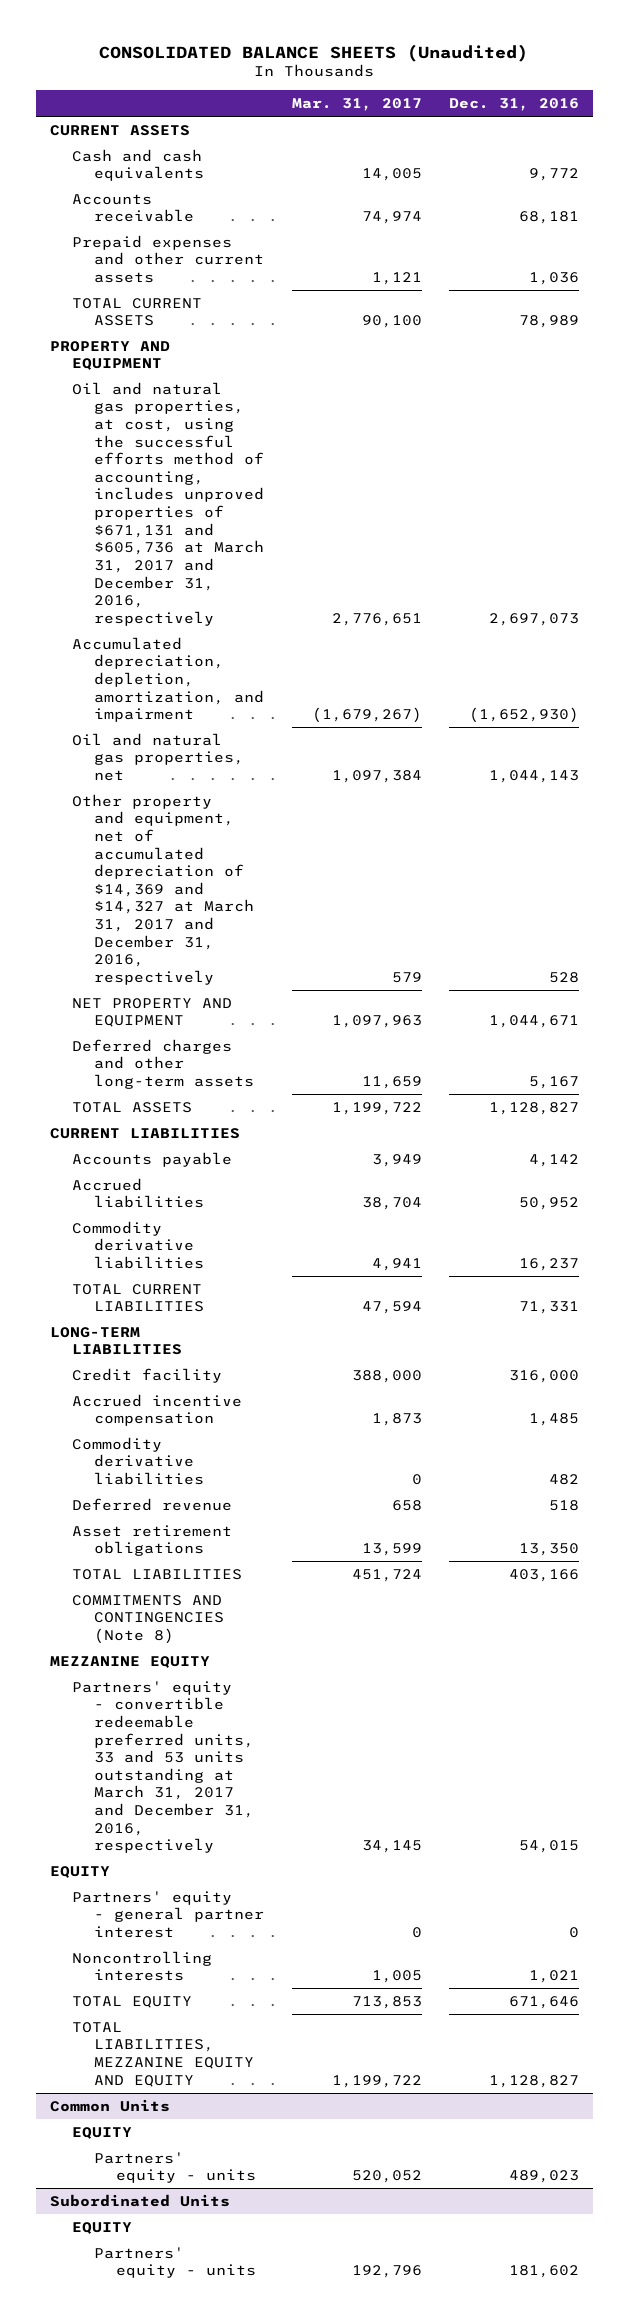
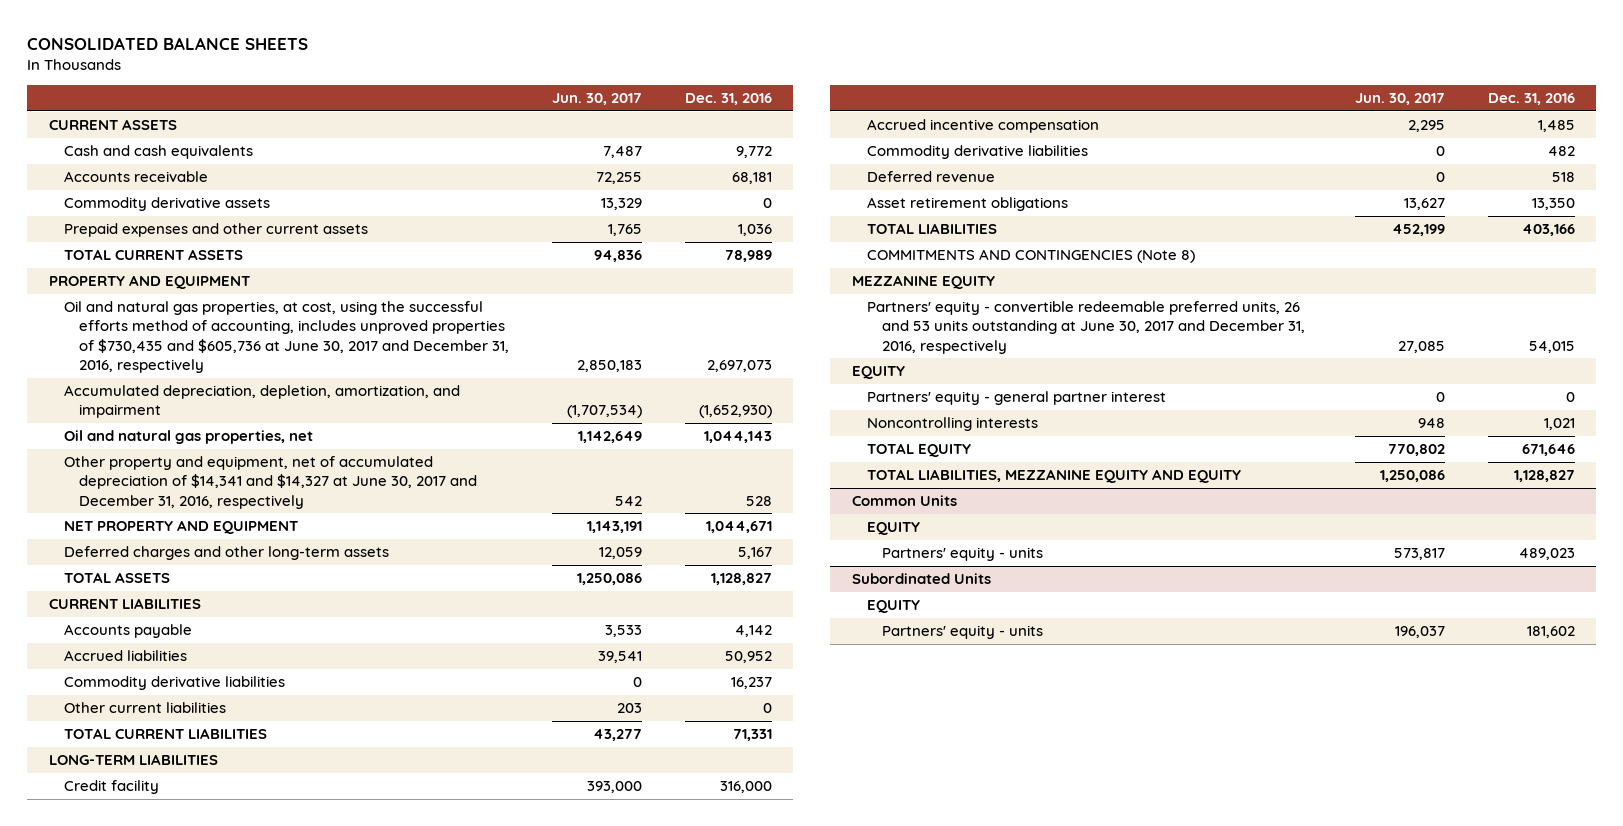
[99,43,529,62] CONSOLIDATED BALANCE SHEETS (Unaudited) -> [26,37,308,51] CONSOLIDATED BALANCE SHEETS
[291,98,422,112] Mar. 31, 2017 -> none
none -> [551,93,642,106] Jun. 30, 2017
none -> [63,197,270,212] Commodity derivative assets
[71,381,265,626] Oil and natural gas properties, at cost, using the successful efforts method of accounting, includes unproved properties of $671,131 and $605,736 at March 31, 2017 and December 31, 2016, respectively -> [63,301,509,374] Oil and natural gas properties, at cost, using the successful efforts method of accounting, includes unproved properties of $730,435 and $605,736 at June 30, 2017 and December 31, 2016, respectively
[71,793,255,985] Other property and equipment, net of accumulated depreciation of $14,369 and $14,327 at March 31, 2017 and December 31, 2016, respectively -> [63,456,477,509] Other property and equipment, net of accumulated depreciation of $14,341 and $14,327 at June 30, 2017 and December 31, 2016, respectively
none -> [63,702,226,714] Other current liabilities
[71,1680,255,1854] Partners' equity - convertible redeemable preferred units, 33 and 53 units outstanding at March 31, 2017 and December 31, 2016, respectively -> [866,301,1305,354] Partners' equity - convertible redeemable preferred units, 26 and 53 units outstanding at June 30, 2017 and December 31, 2016, respectively

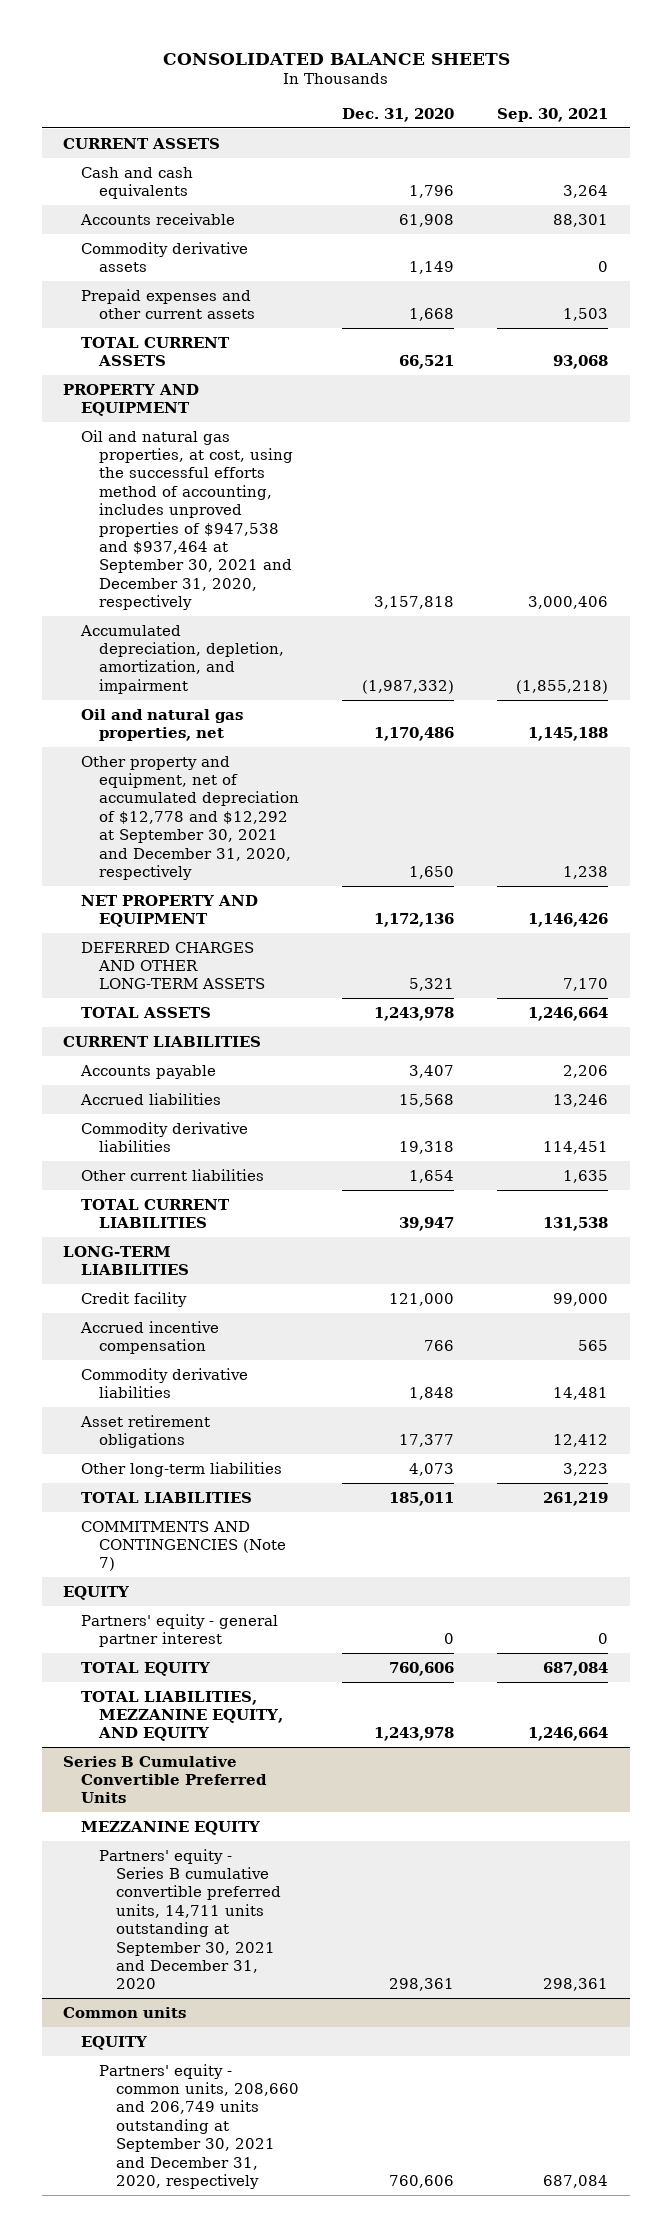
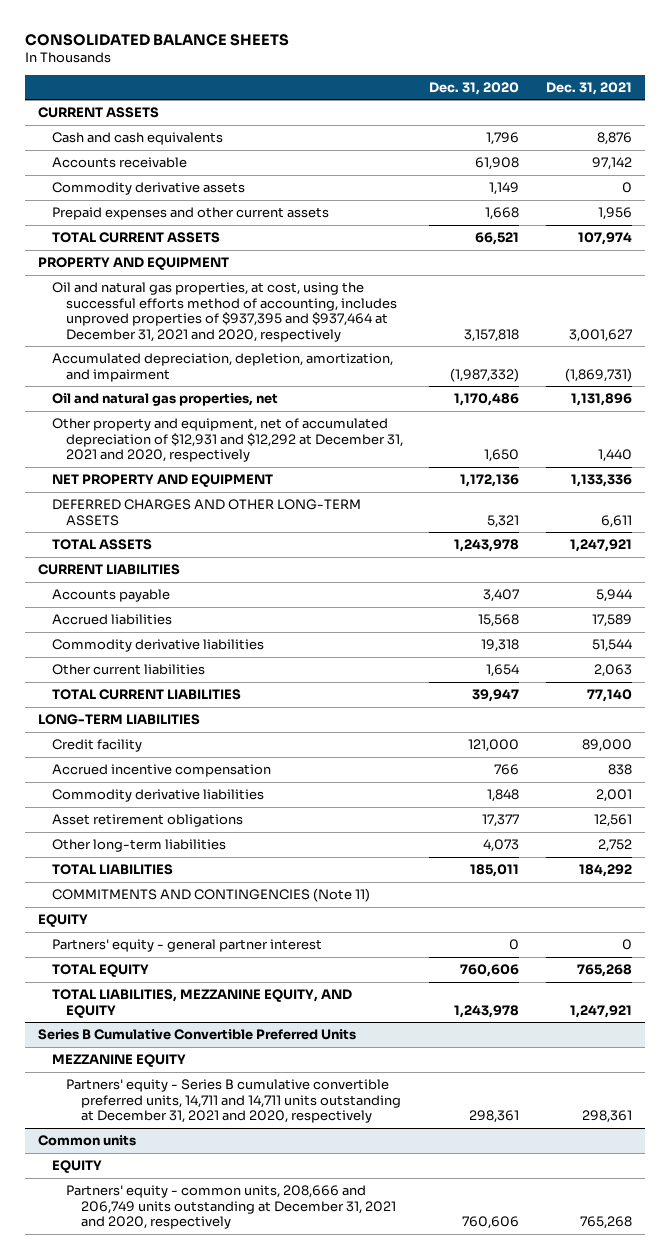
[497,107,609,122] Sep. 30, 2021 -> none
none -> [545,81,632,95] Dec. 31, 2021
[80,429,293,611] Oil and natural gas properties, at cost, using the successful efforts method of accounting, includes unproved properties of $947,538 and $937,464 at September 30, 2021 and December 31, 2020, respectively -> [52,282,398,342] Oil and natural gas properties, at cost, using the successful efforts method of accounting, includes unproved properties of $937,395 and $937,464 at December 31, 2021 and 2020, respectively
[80,755,299,880] Other property and equipment, net of accumulated depreciation of $12,778 and $12,292 at September 30, 2021 and December 31, 2020, respectively -> [52,418,404,463] Other property and equipment, net of accumulated depreciation of $12,931 and $12,292 at December 31, 2021 and 2020, respectively
[80,1520,286,1572] COMMITMENTS AND CONTINGENCIES (Note 7) -> [52,888,371,903] COMMITMENTS AND CONTINGENCIES (Note 11)
[98,1848,282,1990] Partners' equity - Series B cumulative convertible preferred units, 14,711 units outstanding at September 30, 2021 and December 31, 2020 -> [66,1079,401,1124] Partners' equity - Series B cumulative convertible preferred units, 14,711 and 14,711 units outstanding at December 31, 2021 and 2020, respectively
[98,2063,300,2189] Partners' equity - common units, 208,660 and 206,749 units outstanding at September 30, 2021 and December 31, 2020, respectively -> [66,1185,396,1230] Partners' equity - common units, 208,666 and 206,749 units outstanding at December 31, 2021 and 2020, respectively

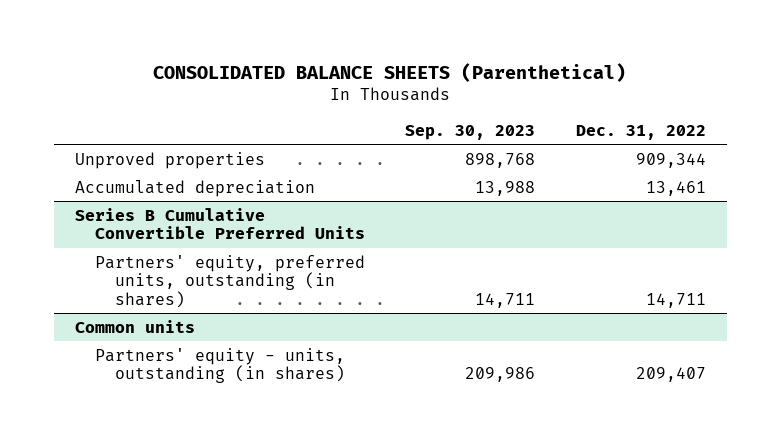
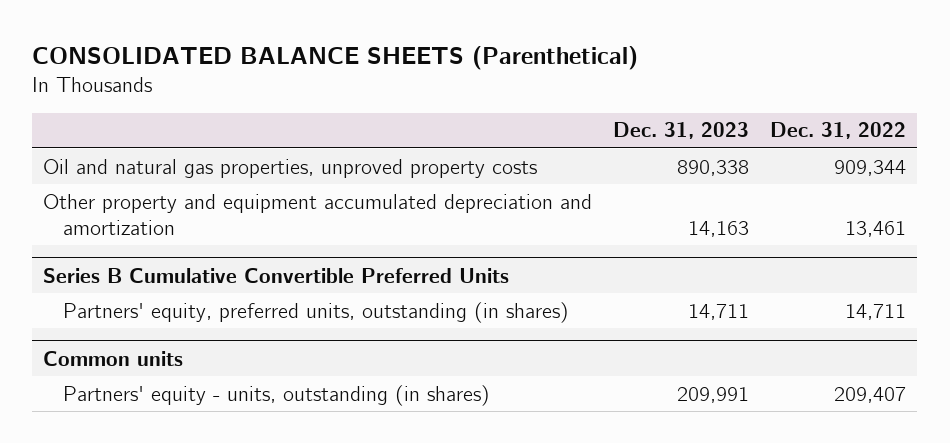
[405,124,536,140] Sep. 30, 2023 -> none
none -> [613,122,750,140] Dec. 31, 2023
[74,151,265,169] Unproved properties -> [43,158,538,178] Oil and natural gas properties, unproved property costs
[74,179,315,197] Accumulated depreciation -> [43,193,593,235] Other property and equipment accumulated depreciation and amortization

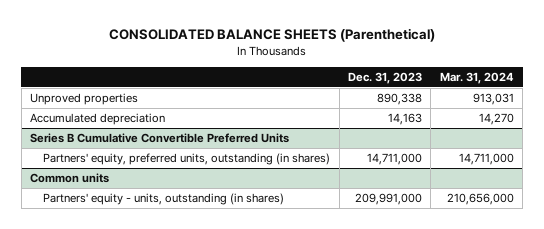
[770,122,907,140] Dec. 31, 2022 -> none
none -> [439,71,514,84] Mar. 31, 2024
[43,158,538,178] Oil and natural gas properties, unproved property costs -> [30,93,139,106] Unproved properties
[43,193,593,235] Other property and equipment accumulated depreciation and amortization -> [30,113,166,126] Accumulated depreciation
[688,303,750,320] 14,711 -> [367,153,423,166] 14,711,000
[677,386,750,403] 209,991 -> [355,193,423,206] 209,991,000

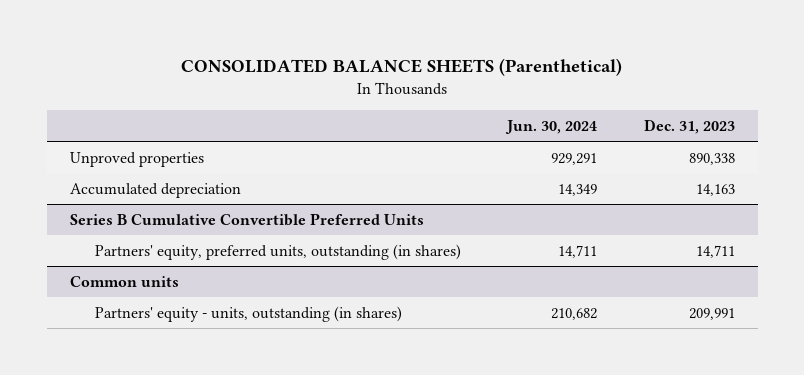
[439,71,514,84] Mar. 31, 2024 -> none
none -> [505,119,598,134] Jun. 30, 2024
[367,153,423,166] 14,711,000 -> [695,244,735,258] 14,711
[355,193,423,206] 209,991,000 -> [688,307,735,320] 209,991

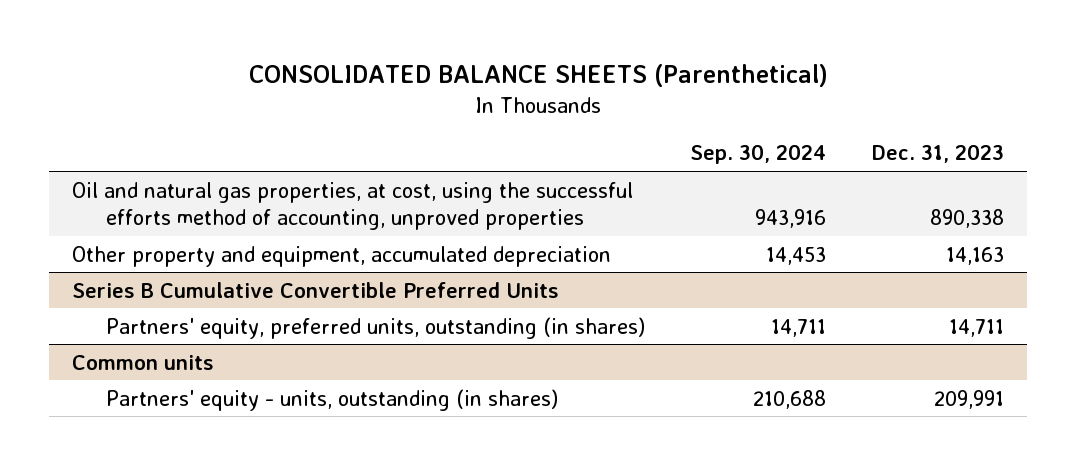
[505,119,598,134] Jun. 30, 2024 -> none
none -> [690,144,827,165] Sep. 30, 2024
[69,151,204,167] Unproved properties -> [72,181,634,230] Oil and natural gas properties, at cost, using the successful efforts method of accounting, unproved properties
[69,182,241,198] Accumulated depreciation -> [72,245,612,267] Other property and equipment, accumulated depreciation

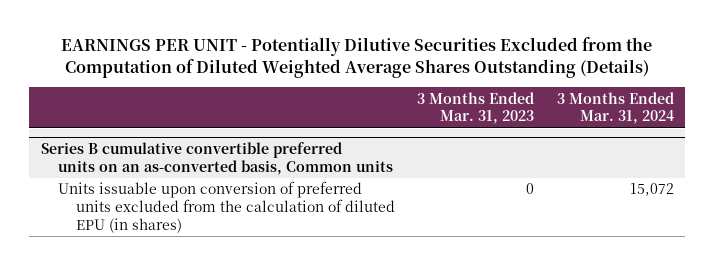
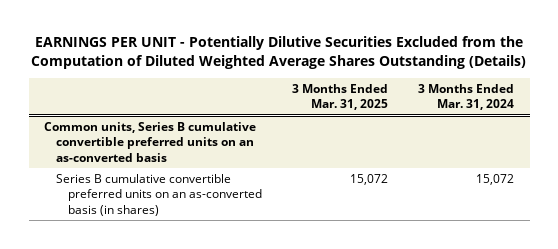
[417,91,535,125] 3 Months Ended Mar. 31, 2023 -> none
none -> [292,83,389,111] 3 Months Ended Mar. 31, 2025
[40,142,394,176] Series B cumulative convertible preferred units on an as-converted basis, Common units -> [43,121,256,162] Common units, Series B cumulative convertible preferred units on an as-converted basis
[58,181,396,234] Units issuable upon conversion of preferred units excluded from the calculation of diluted EPU (in shares) -> [55,173,262,216] Series B cumulative convertible preferred units on an as-converted basis (in shares)

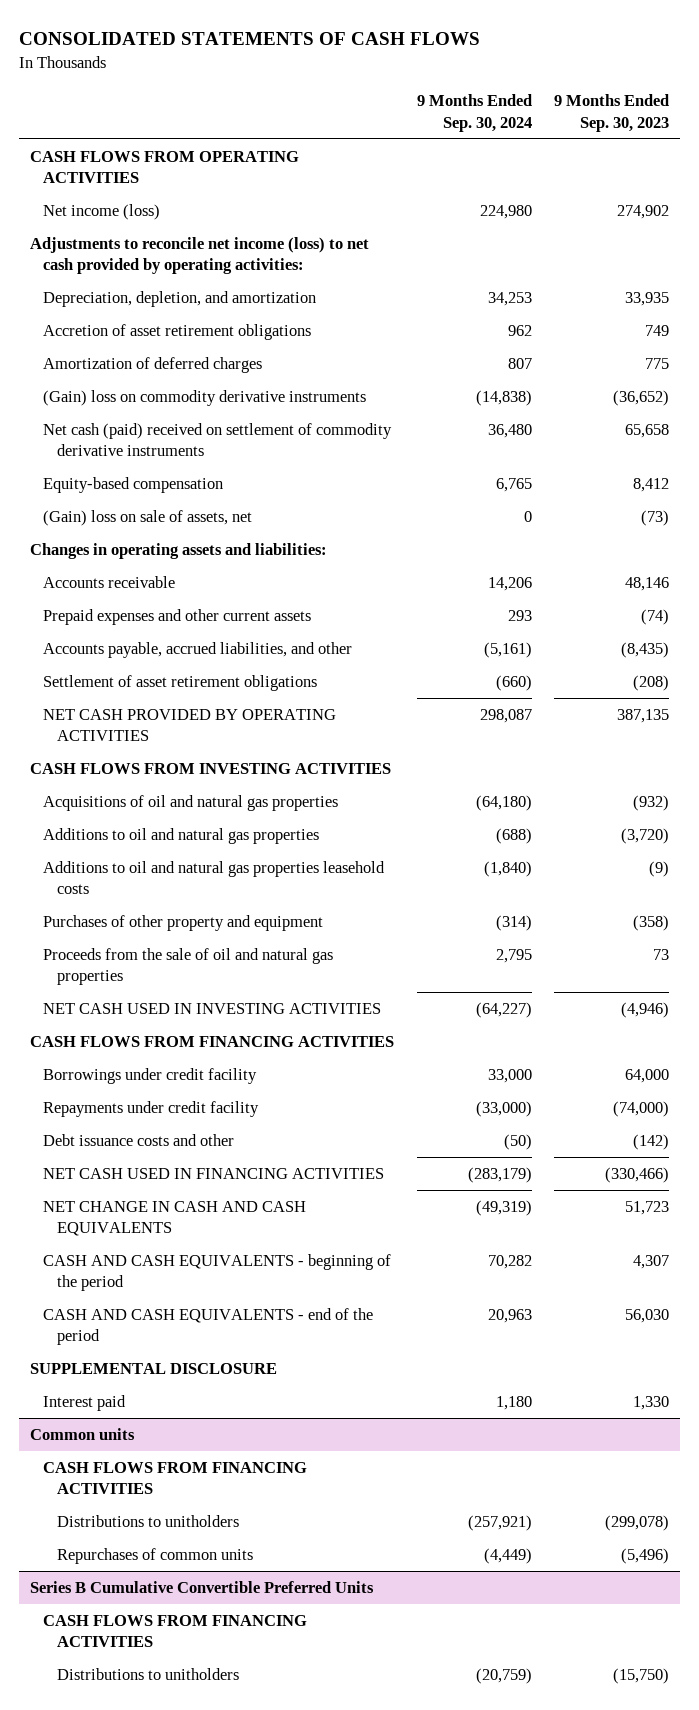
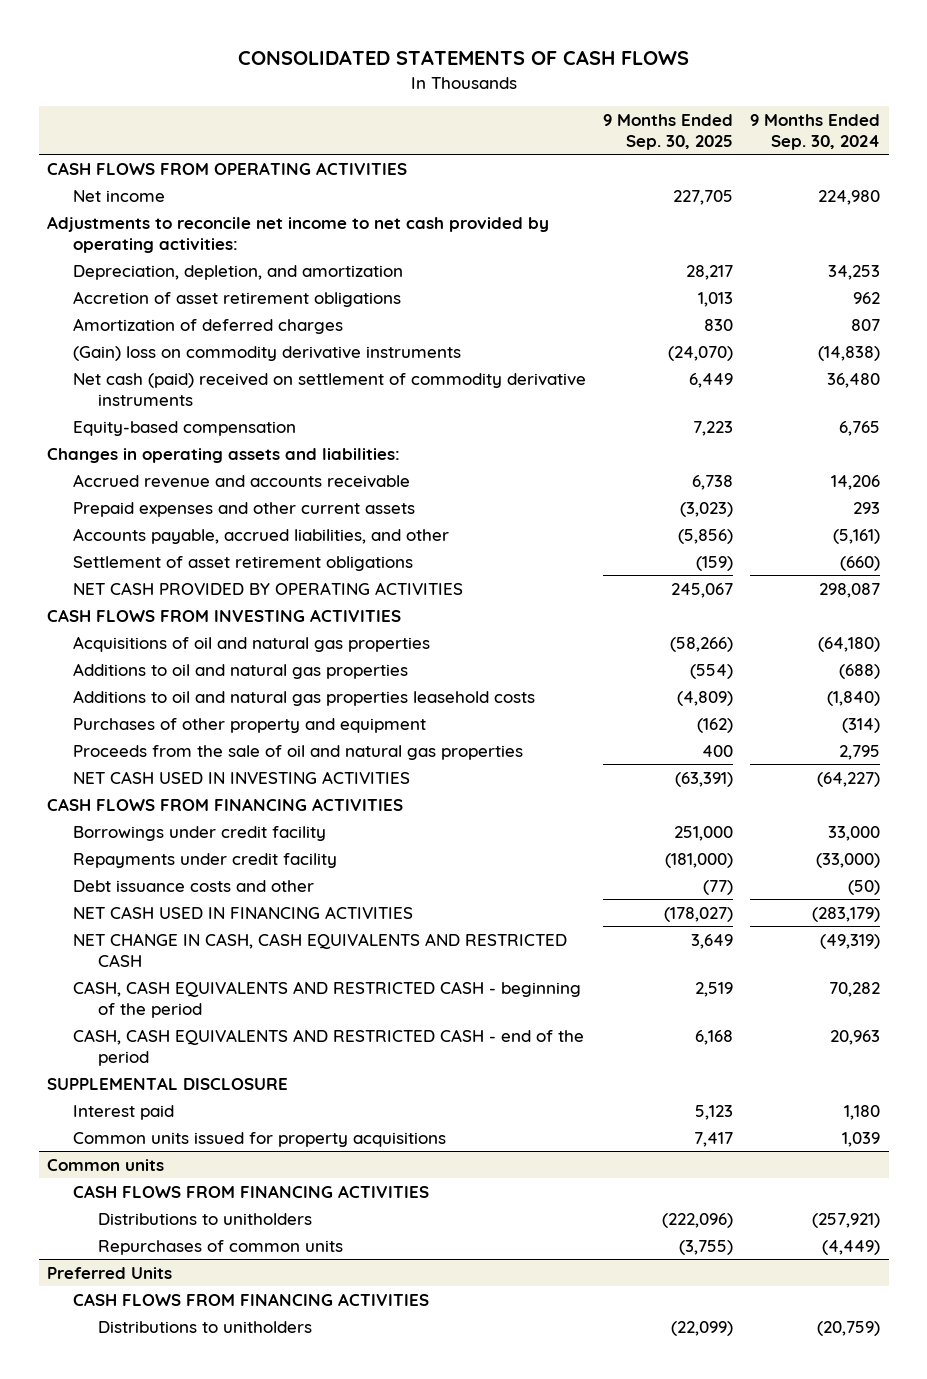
[554,94,670,132] 9 Months Ended Sep. 30, 2023 -> none
none -> [602,113,733,150] 9 Months Ended Sep. 30, 2025
[43,203,161,220] Net income (loss) -> [72,189,165,202] Net income
[30,236,370,275] Adjustments to reconcile net income (loss) to net cash provided by operating activities: -> [47,215,550,253] Adjustments to reconcile net income to net cash provided by operating activities:
[43,509,253,526] (Gain) loss on sale of assets, net -> none
[43,575,176,588] Accounts receivable -> [72,473,410,488] Accrued revenue and accounts receivable
[43,1200,307,1237] NET CHANGE IN CASH AND CASH EQUIVALENTS -> [72,932,567,967] NET CHANGE IN CASH, CASH EQUIVALENTS AND RESTRICTED CASH
[43,1253,392,1292] CASH AND CASH EQUIVALENTS - beginning of the period -> [72,980,581,1018] CASH, CASH EQUIVALENTS AND RESTRICTED CASH - beginning of the period
[43,1307,374,1346] CASH AND CASH EQUIVALENTS - end of the period -> [72,1028,584,1066] CASH, CASH EQUIVALENTS AND RESTRICTED CASH - end of the period
none -> [72,1131,446,1147] Common units issued for property acquisitions
[30,1580,375,1593] Series B Cumulative Convertible Preferred Units -> none
none -> [47,1266,173,1279] Preferred Units

